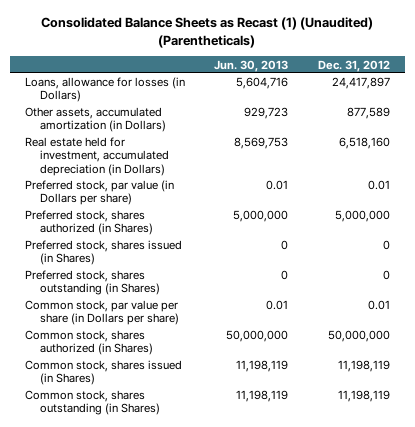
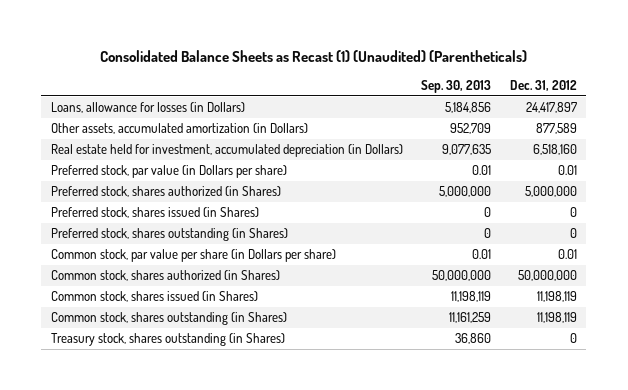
[214,59,289,72] Jun. 30, 2013 -> none
none -> [421,80,492,94] Sep. 30, 2013
none -> [50,333,285,347] Treasury stock, shares outstanding (in Shares)

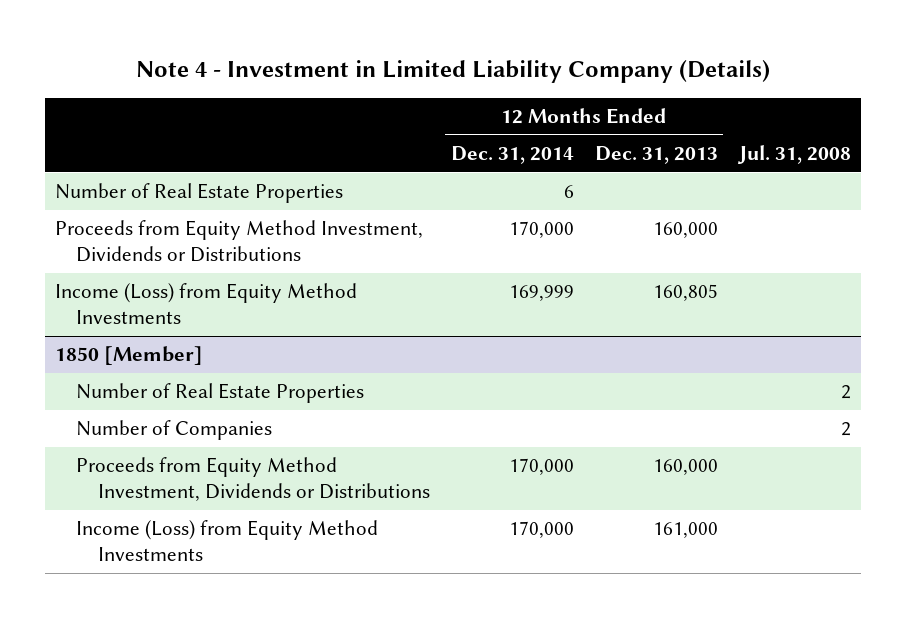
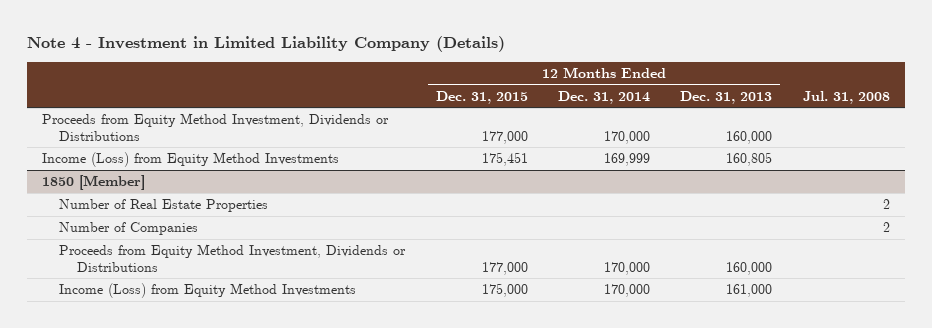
none -> [435,90,528,104] Dec. 31, 2015
[55,183,344,204] Number of Real Estate Properties -> none

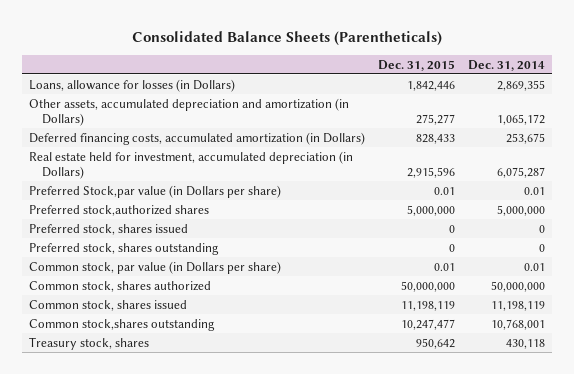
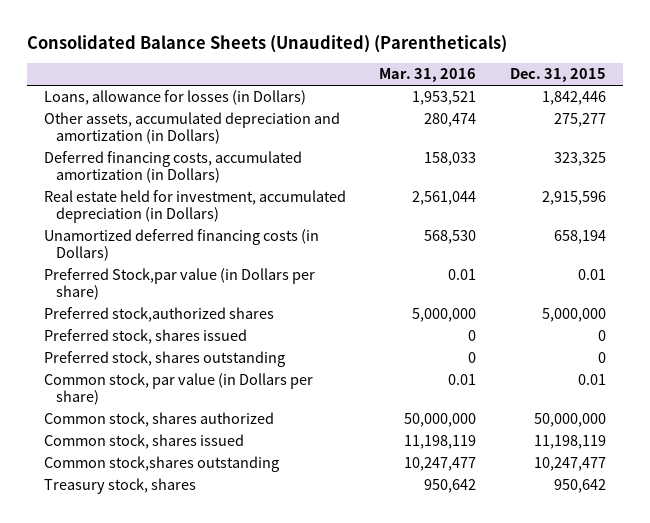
[131,31,442,47] Consolidated Balance Sheets (Parentheticals) -> [26,34,507,53] Consolidated Balance Sheets (Unaudited) (Parentheticals)
[468,59,546,71] Dec. 31, 2014 -> none
none -> [379,68,477,83] Mar. 31, 2016
[415,133,455,144] 828,433 -> [554,152,607,167] 323,325
none -> [43,229,319,262] Unamortized deferred financing costs (in Dollars)

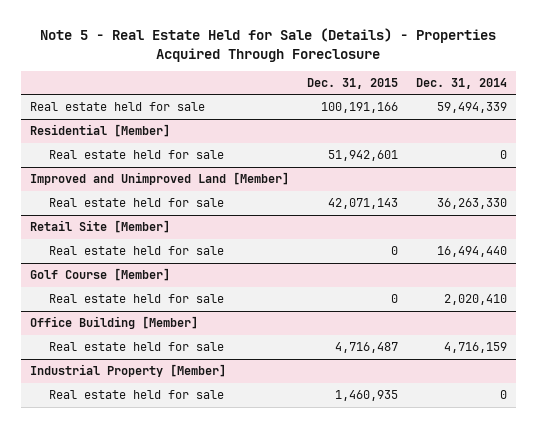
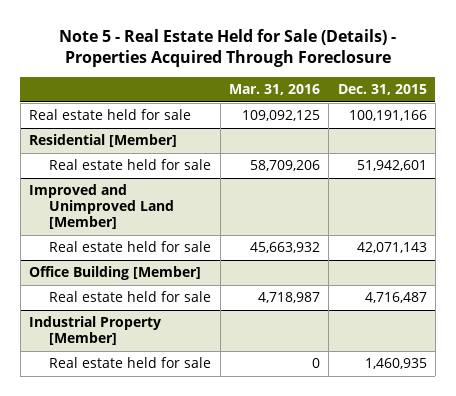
[415,78,507,90] Dec. 31, 2014 -> none
none -> [229,83,321,95] Mar. 31, 2016
[29,220,170,234] Retail Site [Member] -> none
[49,246,225,256] Real estate held for sale -> none
[29,268,170,282] Golf Course [Member] -> none
[49,294,225,304] Real estate held for sale -> none

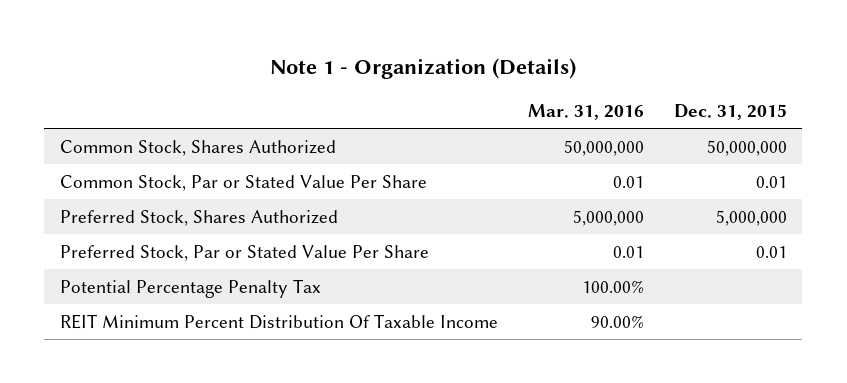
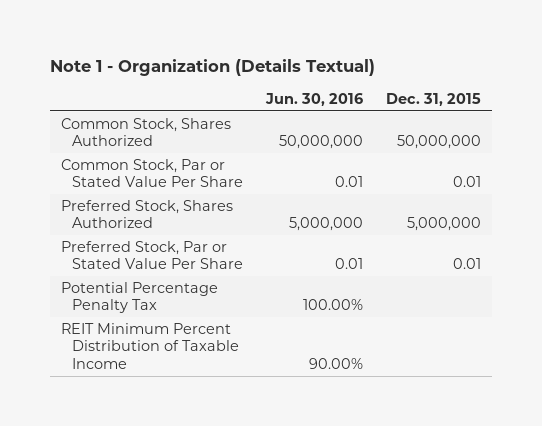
[270,58,577,80] Note 1 - Organization (Details) -> [49,59,375,77] Note 1 - Organization (Details Textual)
[527,104,644,121] Mar. 31, 2016 -> none
none -> [265,92,364,106] Jun. 30, 2016
[59,313,498,329] REIT Minimum Percent Distribution Of Taxable Income -> [61,323,240,369] REIT Minimum Percent Distribution of Taxable Income

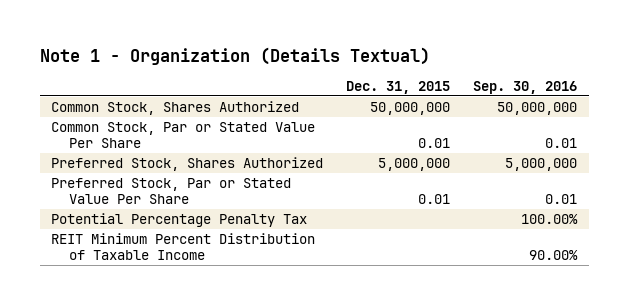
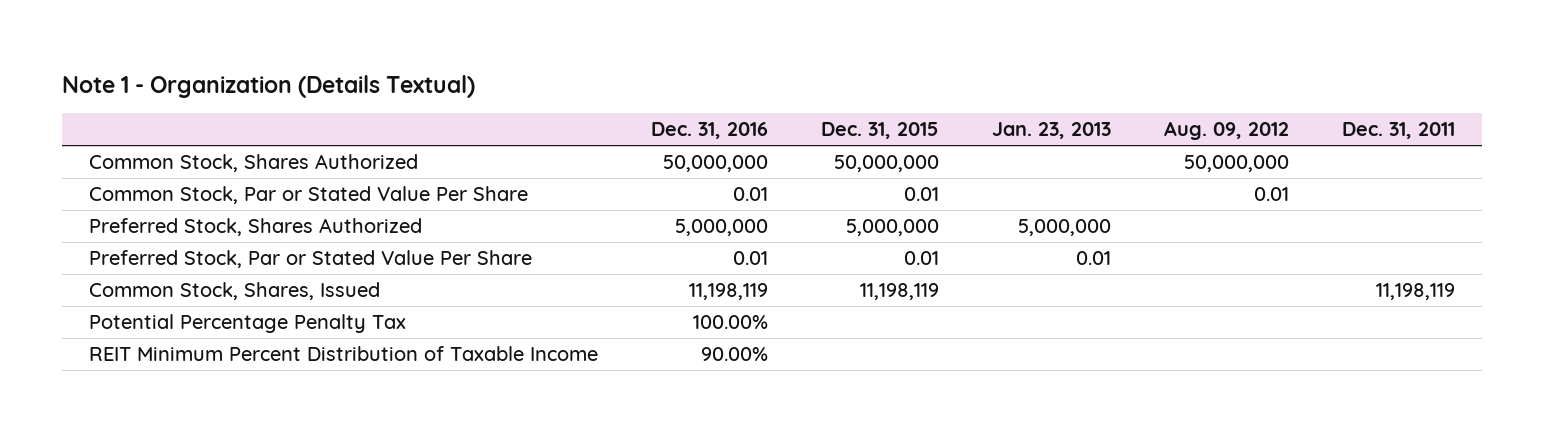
[473,80,578,94] Sep. 30, 2016 -> none
none -> [650,122,768,140] Dec. 31, 2016
none -> [992,122,1112,140] Jan. 23, 2013
none -> [1164,121,1290,141] Aug. 09, 2012
none -> [1342,122,1456,140] Dec. 31, 2011
none -> [88,282,380,301] Common Stock, Shares, Issued

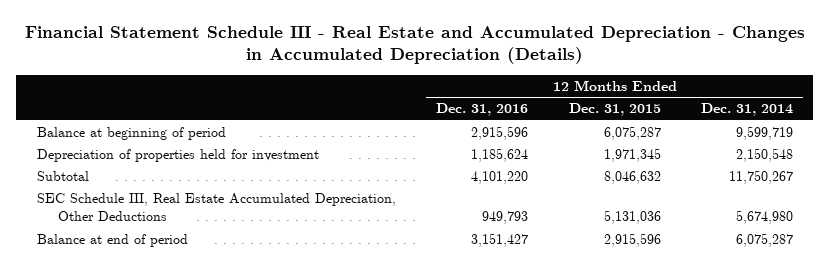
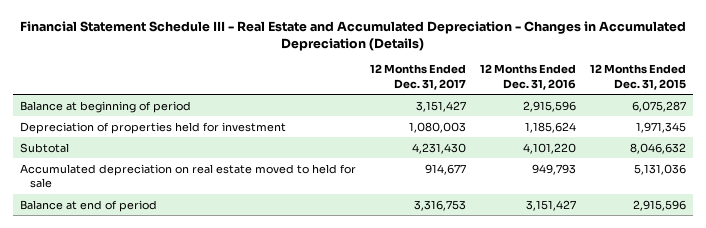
[701,103,794,117] Dec. 31, 2014 -> none
none -> [370,64,467,90] 12 Months Ended Dec. 31, 2017
[36,193,396,222] SEC Schedule III, Real Estate Accumulated Depreciation, Other Deductions -> [20,163,357,188] Accumulated depreciation on real estate moved to held for sale

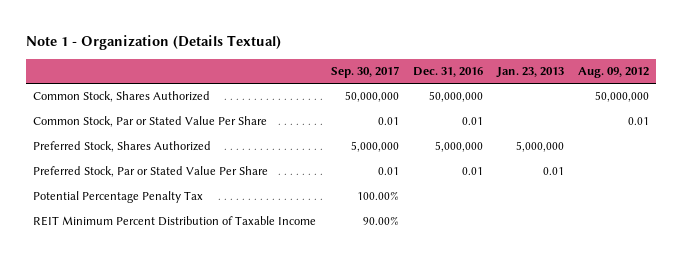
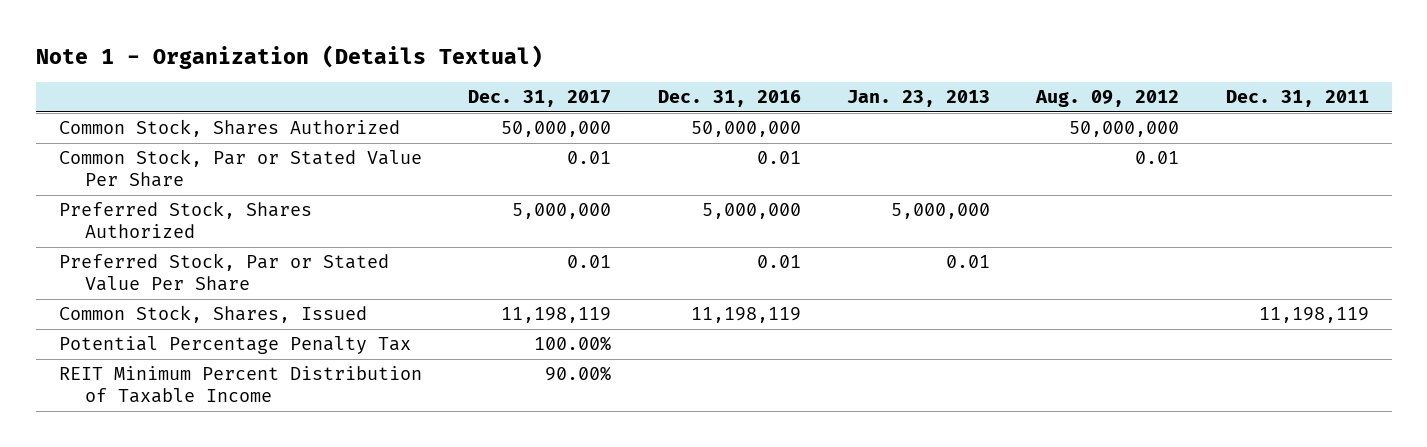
[330,66,399,79] Sep. 30, 2017 -> none
none -> [468,90,612,108] Dec. 31, 2017
none -> [1225,90,1369,108] Dec. 31, 2011
none -> [58,305,367,324] Common Stock, Shares, Issued

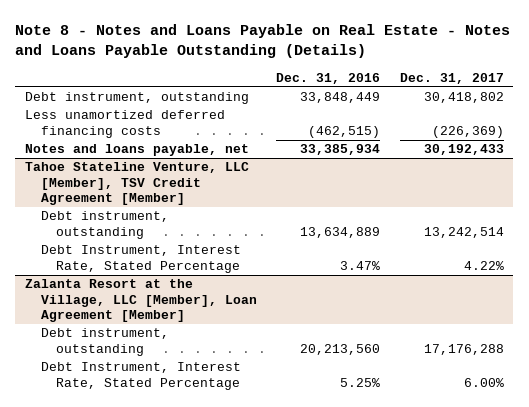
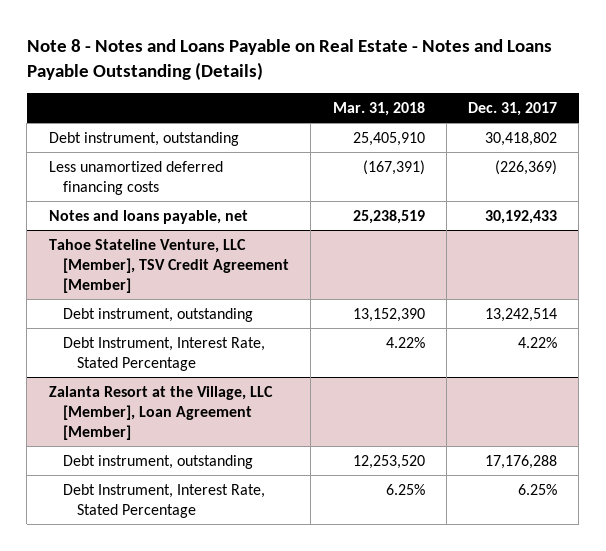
[276,72,381,84] Dec. 31, 2016 -> none
none -> [332,102,425,117] Mar. 31, 2018
[463,377,504,387] 6.00% -> [518,483,558,495] 6.25%

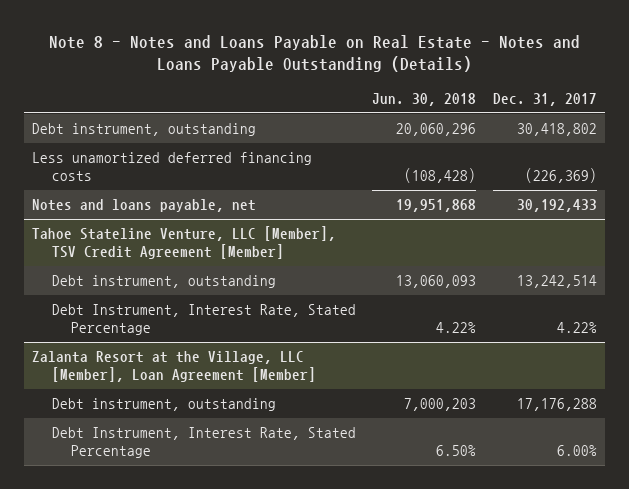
[332,102,425,117] Mar. 31, 2018 -> none
none -> [372,92,477,106] Jun. 30, 2018
[518,483,558,495] 6.25% -> [557,445,598,457] 6.00%

